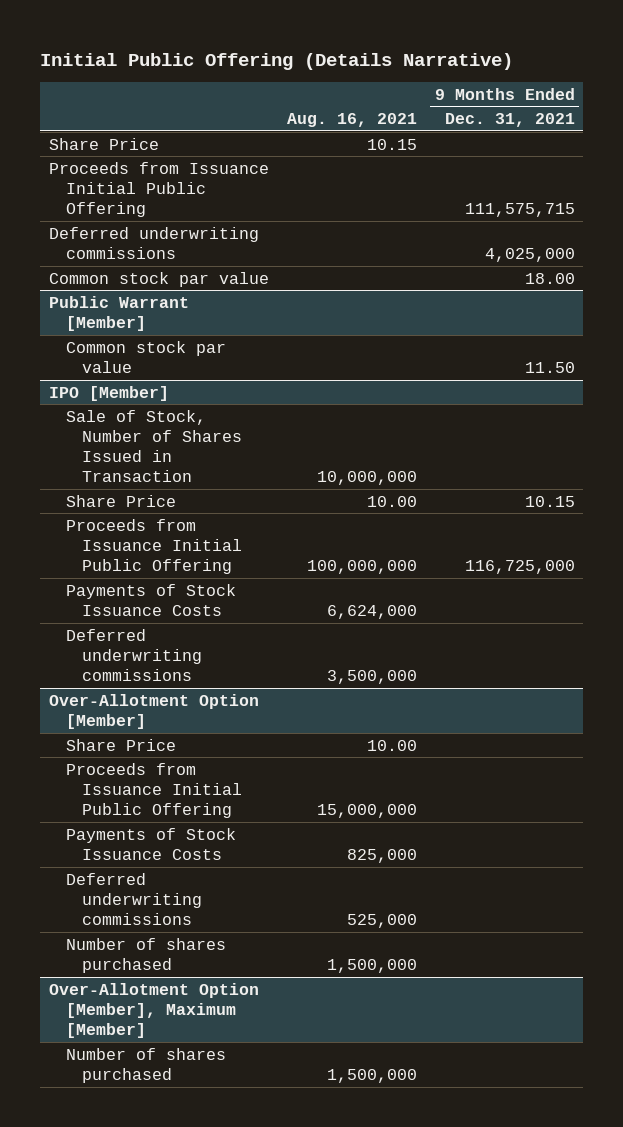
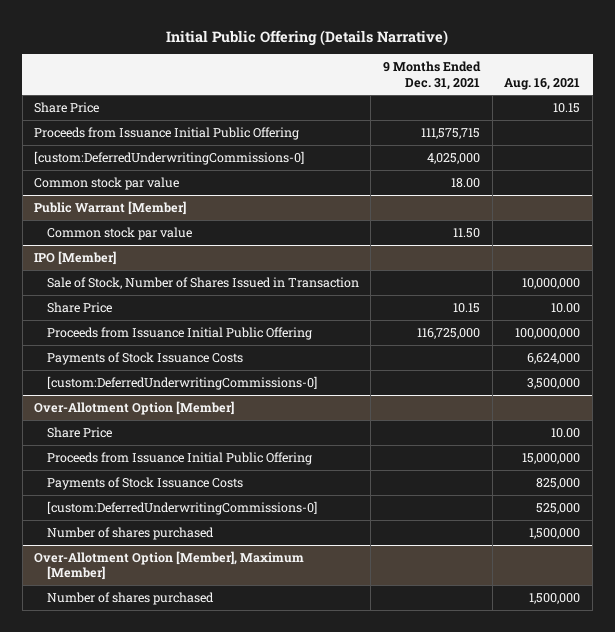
[48,226,259,259] Deferred underwriting commissions -> [34,150,305,165] [custom:DeferredUnderwritingCommissions-0]
[65,628,203,682] Deferred underwriting commissions -> [46,375,317,390] [custom:DeferredUnderwritingCommissions-0]
[65,872,203,926] Deferred underwriting commissions -> [46,500,317,515] [custom:DeferredUnderwritingCommissions-0]

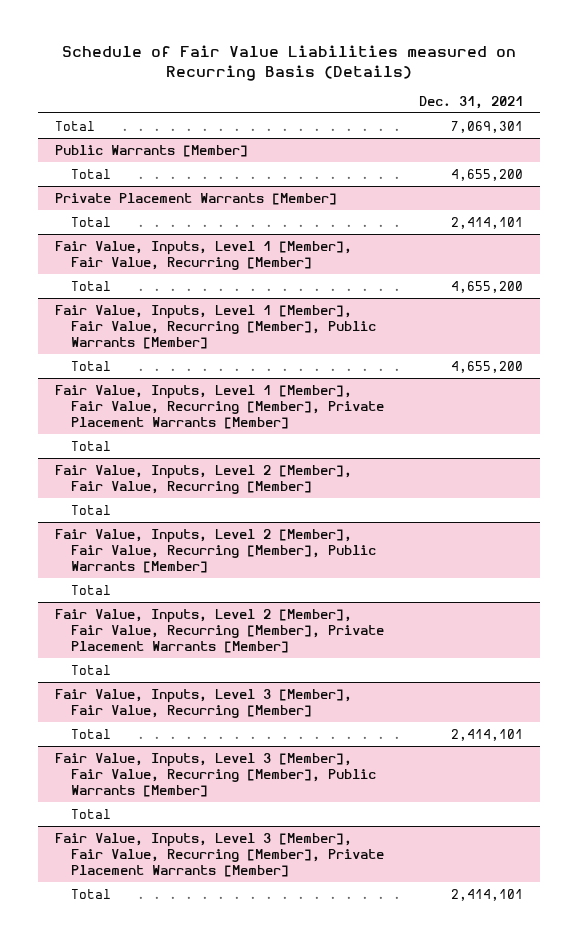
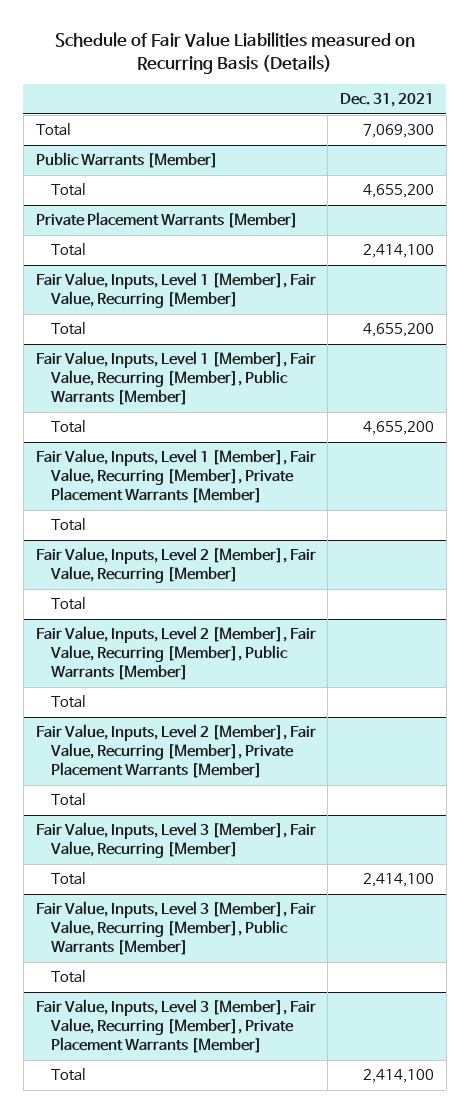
[450,120,523,133] 7,069,301 -> [362,124,434,139] 7,069,300
[450,216,523,229] 2,414,101 -> [362,244,434,259] 2,414,100
[450,728,523,741] 2,414,101 -> [362,873,434,888] 2,414,100
[450,888,523,901] 2,414,101 -> [362,1069,434,1084] 2,414,100

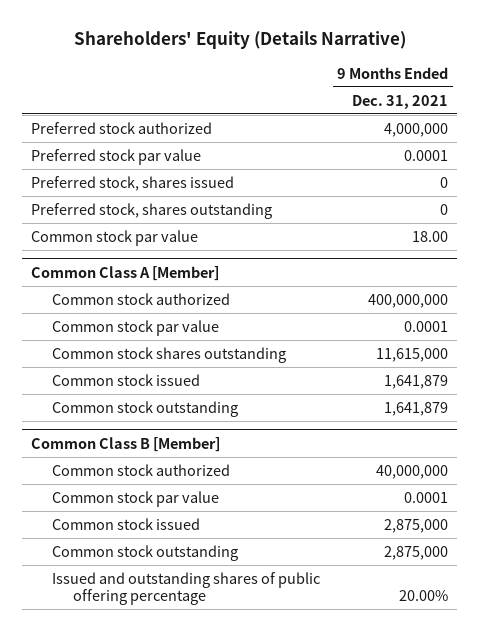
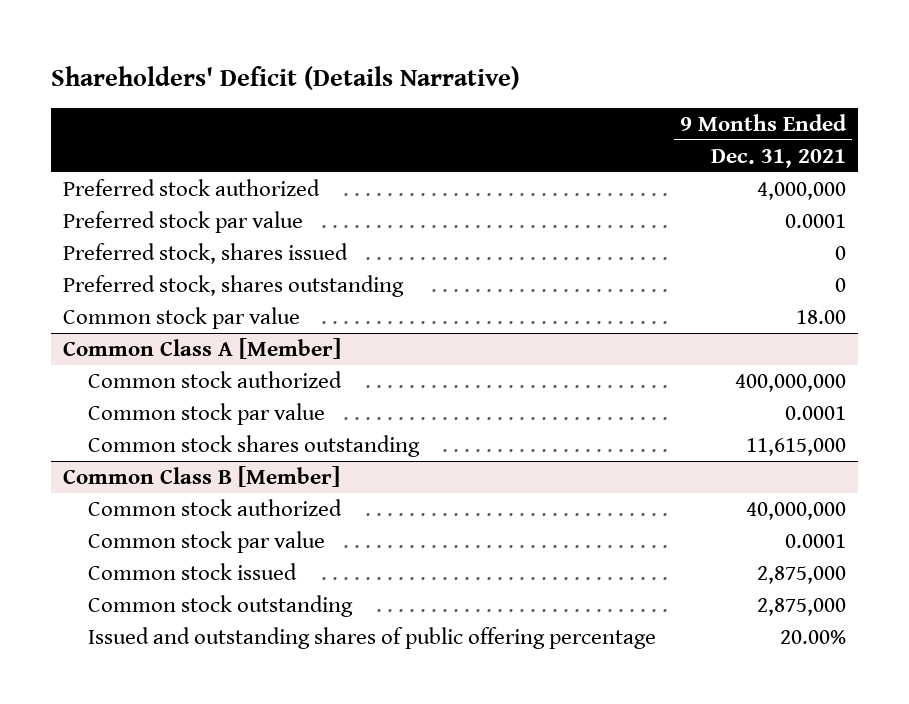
[73,31,406,50] Shareholders' Equity (Details Narrative) -> [51,65,521,90] Shareholders' Deficit (Details Narrative)
[51,373,200,386] Common stock issued -> none
[51,400,238,417] Common stock outstanding -> none

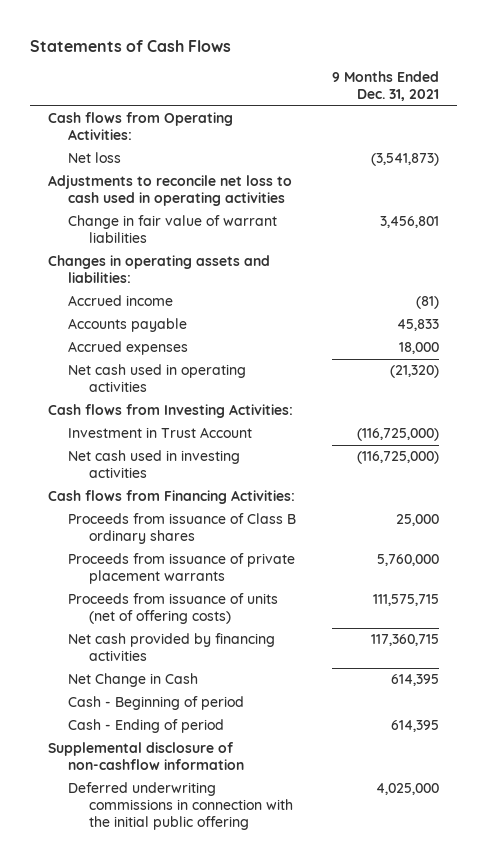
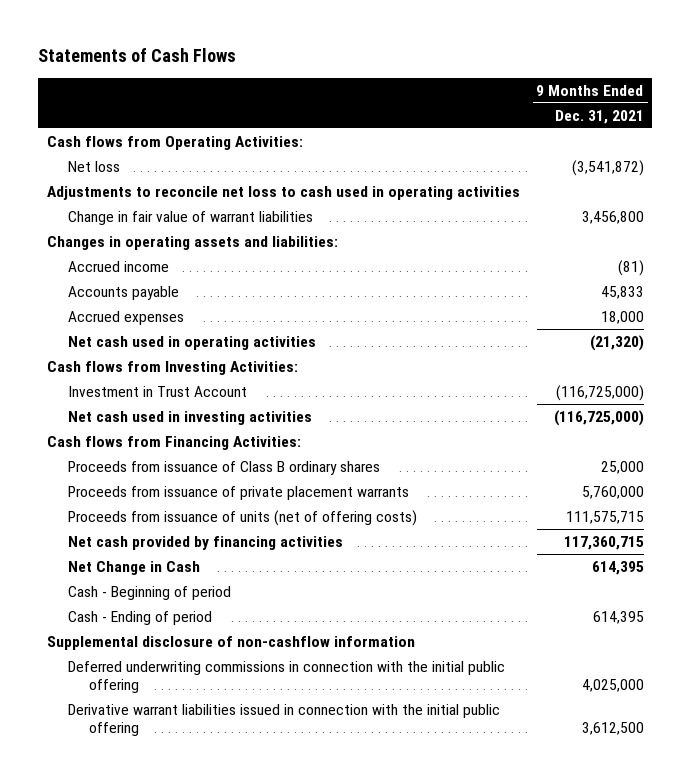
[371,153,440,167] (3,541,873) -> [571,159,644,176] (3,541,872)
[380,216,440,229] 3,456,801 -> [581,210,644,224] 3,456,800
none -> [67,703,500,736] Derivative warrant liabilities issued in connection with the initial public offering

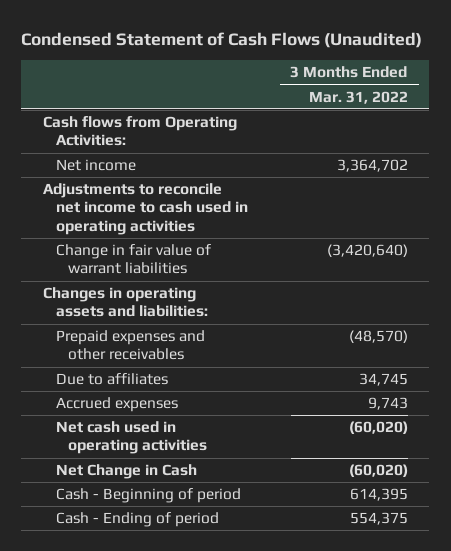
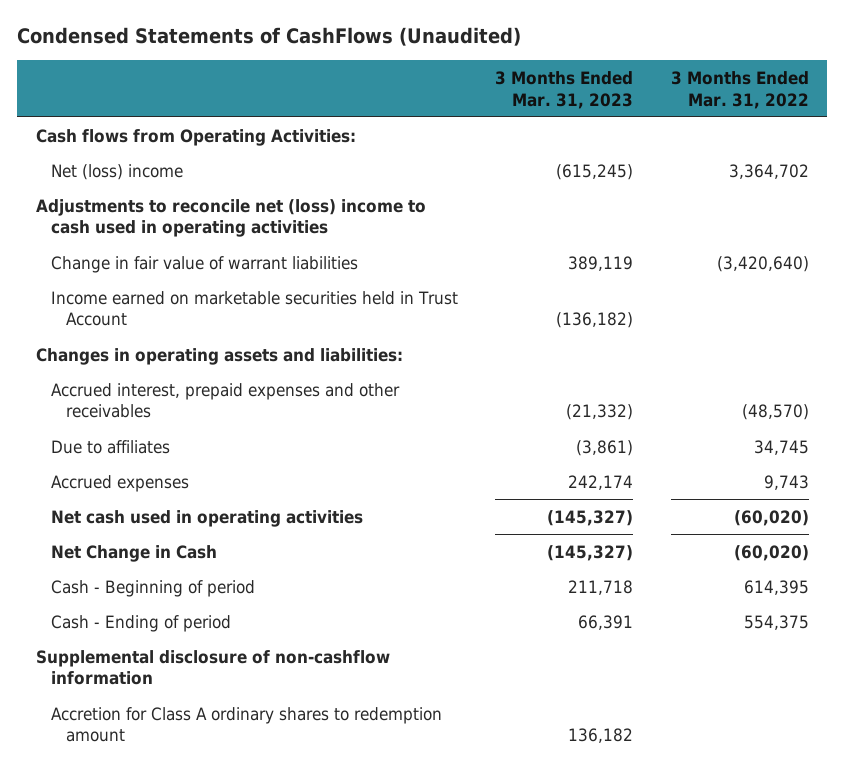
[21,31,423,48] Condensed Statement of Cash Flows (Unaudited) -> [17,27,522,47] Condensed Statements of CashFlows (Unaudited)
none -> [495,71,634,109] 3 Months Ended Mar. 31, 2023
[55,159,136,172] Net income -> [50,163,183,180] Net (loss) income
[42,183,248,235] Adjustments to reconcile net income to cash used in operating activities -> [35,198,426,238] Adjustments to reconcile net (loss) income to cash used in operating activities
none -> [50,290,458,327] Income earned on marketable securities held in Trust Account
[55,330,205,361] Prepaid expenses and other receivables -> [50,382,400,419] Accrued interest, prepaid expenses and other receivables
none -> [35,649,390,686] Supplemental disclosure of non-cashflow information
none -> [50,706,442,743] Accretion for Class A ordinary shares to redemption amount

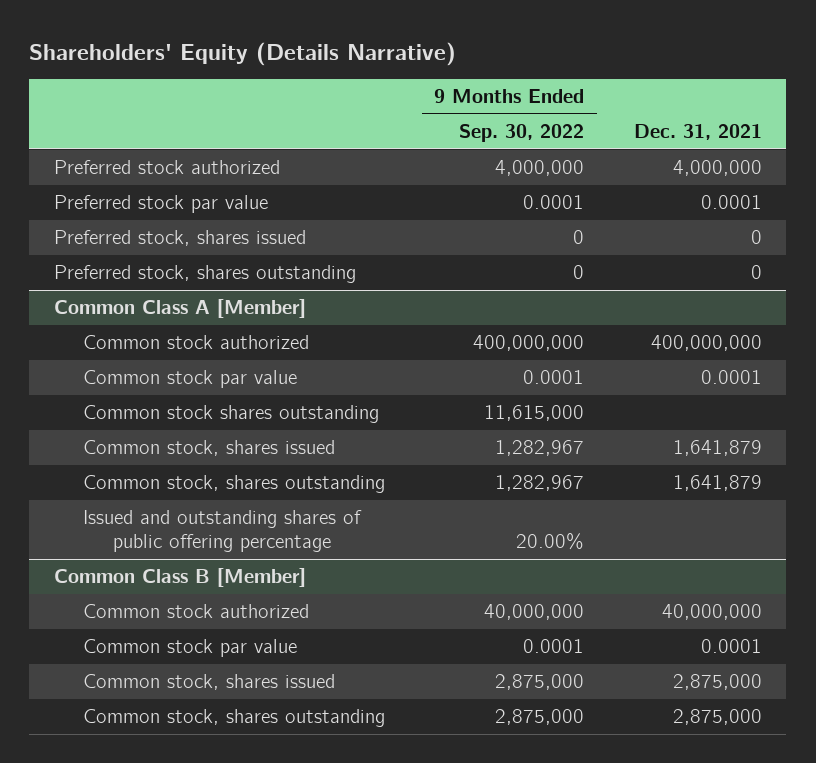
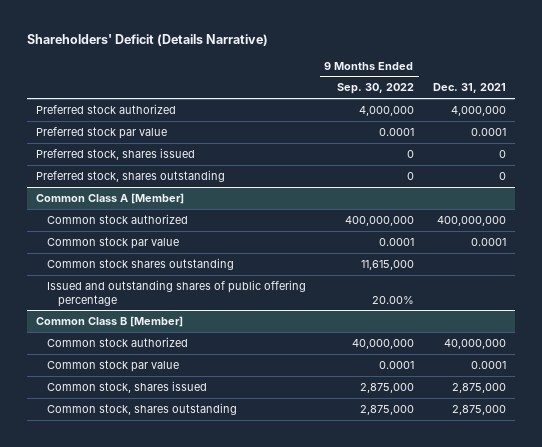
[29,41,457,66] Shareholders' Equity (Details Narrative) -> [26,33,268,46] Shareholders' Deficit (Details Narrative)
[83,440,336,457] Common stock, shares issued -> none
[83,475,386,494] Common stock, shares outstanding -> none

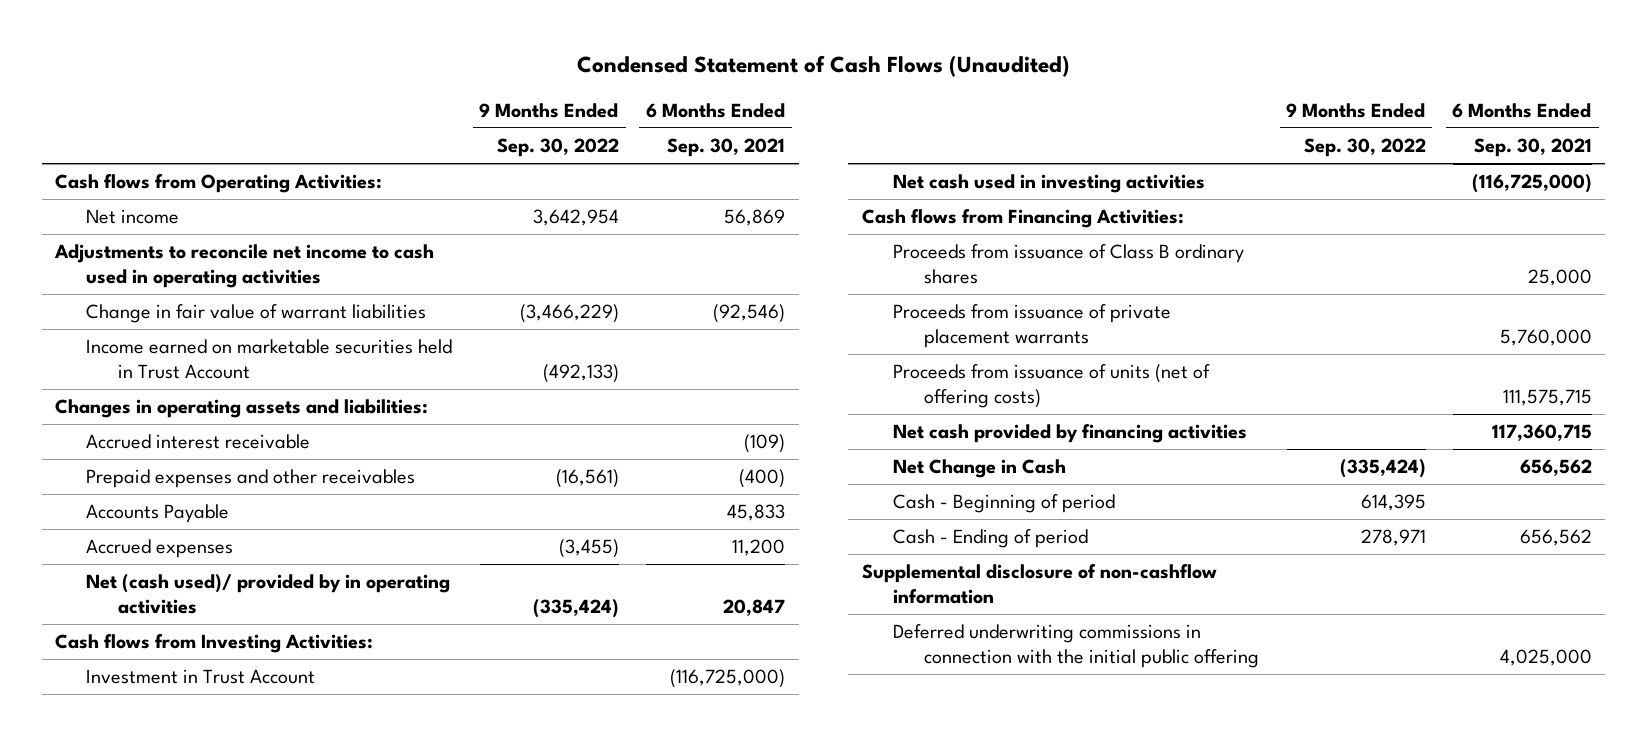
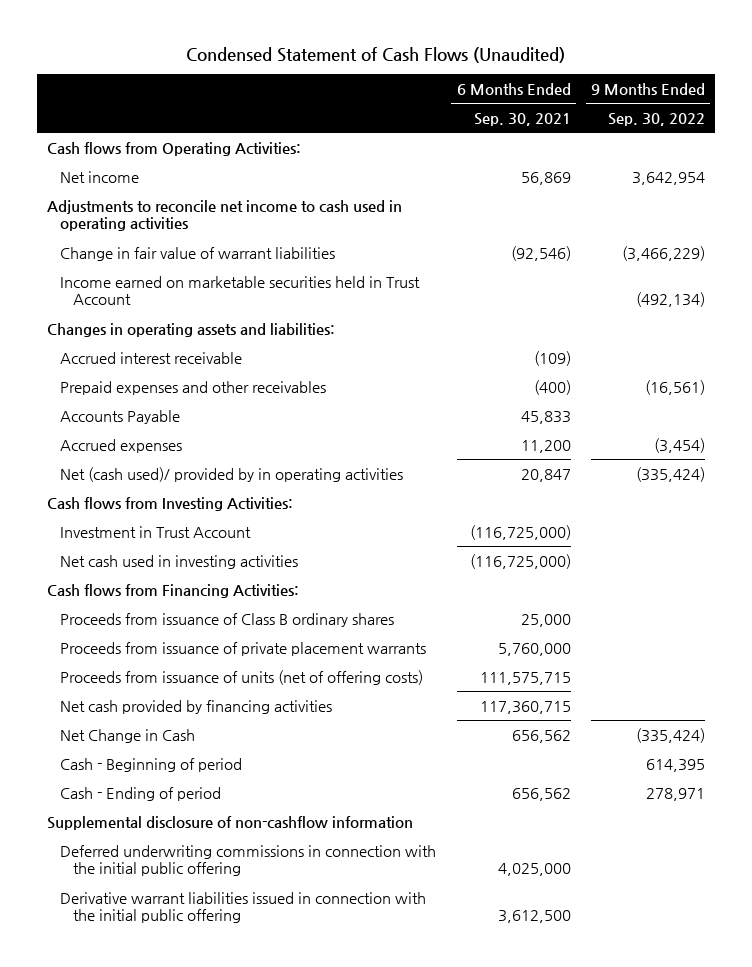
[542,363,619,383] (492,133) -> [635,292,705,308] (492,134)
[558,539,619,559] (3,455) -> [653,437,705,453] (3,454)
none -> [60,891,427,924] Derivative warrant liabilities issued in connection with the initial public offering

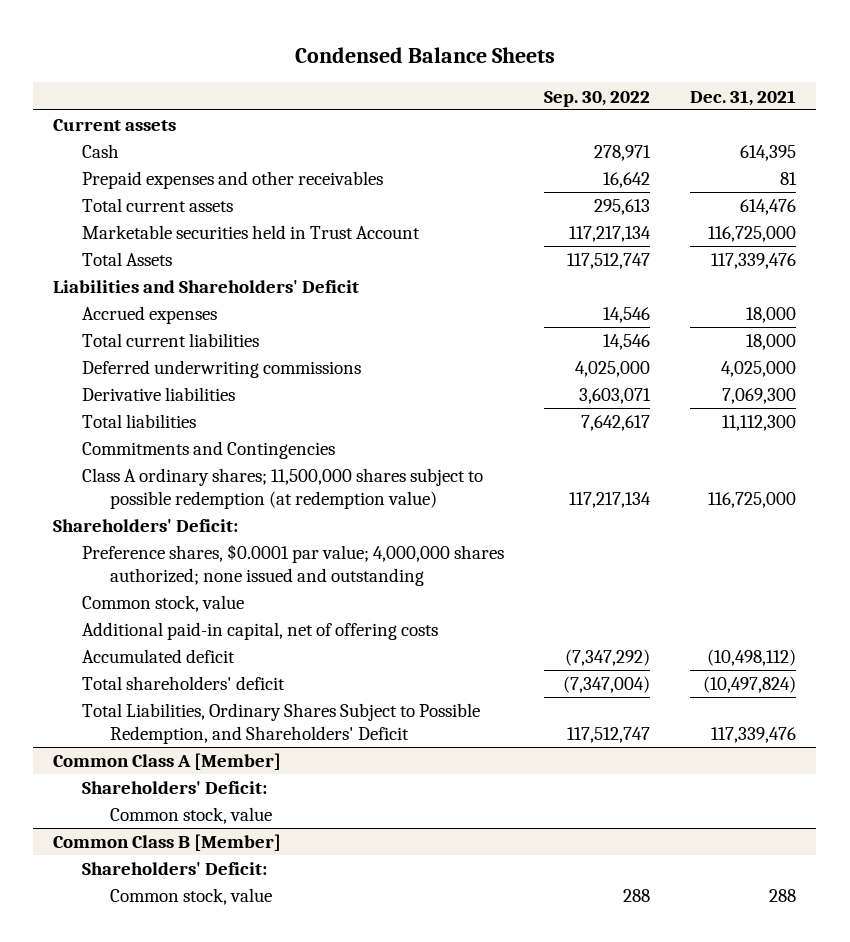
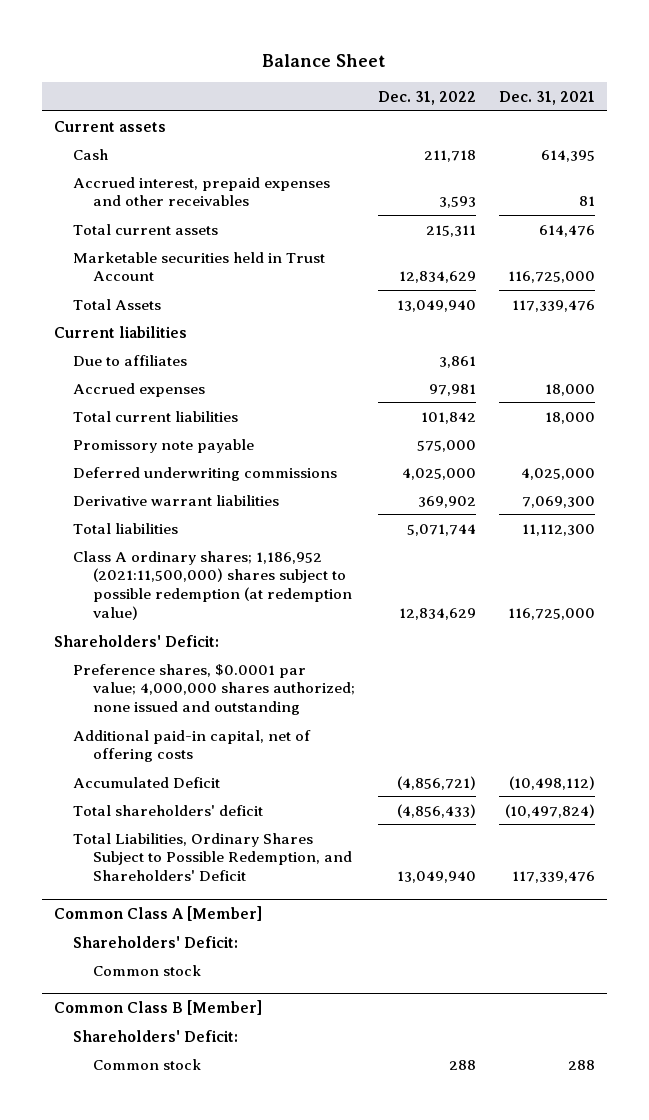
[294,47,555,64] Condensed Balance Sheets -> [262,53,387,67] Balance Sheet
[543,90,650,107] Sep. 30, 2022 -> none
none -> [377,90,476,105] Dec. 31, 2022
[81,171,383,190] Prepaid expenses and other receivables -> [73,176,331,207] Accrued interest, prepaid expenses and other receivables
[53,280,360,294] Liabilities and Shareholders' Deficit -> none
none -> [54,325,188,338] Current liabilities
none -> [73,354,188,366] Due to affiliates
none -> [73,438,255,453] Promissory note payable
[81,387,235,402] Derivative liabilities -> [73,494,280,506] Derivative warrant liabilities
[81,441,335,460] Commitments and Contingencies -> none
[81,468,483,509] Class A ordinary shares; 11,500,000 shares subject to possible redemption (at redemption value) -> [73,550,352,621] Class A ordinary shares; 1,186,952 (2021:11,500,000) shares subject to possible redemption (at redemption value)
[81,595,244,613] Common stock, value -> none
[81,649,235,664] Accumulated deficit -> [73,776,221,788] Accumulated Deficit
[109,807,272,825] Common stock, value -> [92,964,201,976] Common stock
[109,888,272,906] Common stock, value -> [92,1058,201,1070] Common stock

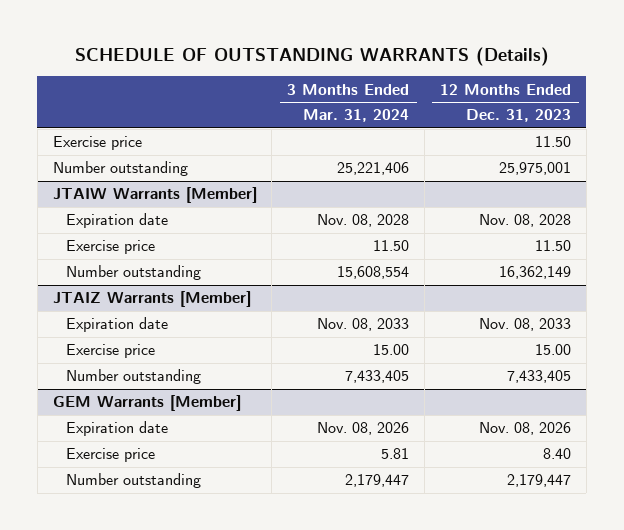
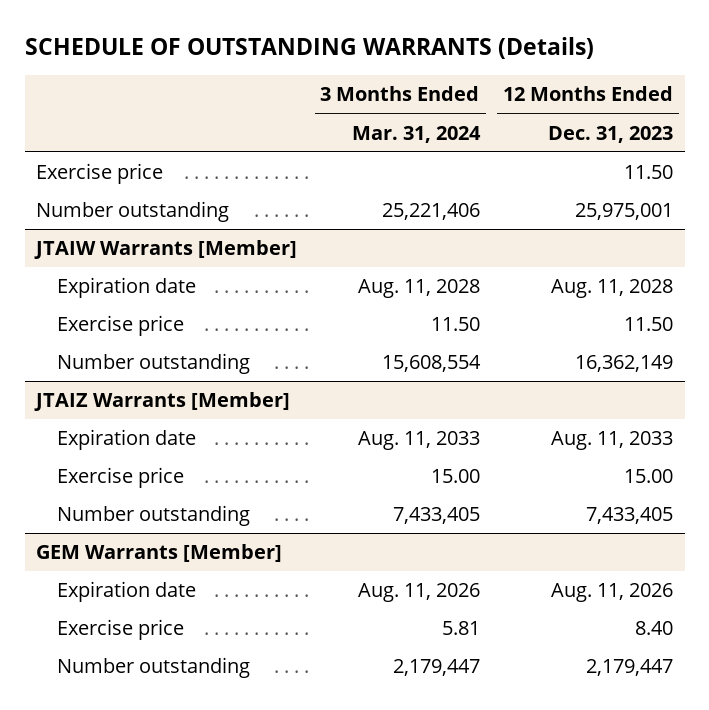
[317,214,410,228] Nov. 08, 2028 -> [357,279,480,299] Aug. 11, 2028
[479,214,572,228] Nov. 08, 2028 -> [550,279,673,299] Aug. 11, 2028
[317,318,410,332] Nov. 08, 2033 -> [357,431,480,451] Aug. 11, 2033
[479,318,572,332] Nov. 08, 2033 -> [550,431,673,451] Aug. 11, 2033
[317,422,410,436] Nov. 08, 2026 -> [357,583,480,603] Aug. 11, 2026
[479,422,572,436] Nov. 08, 2026 -> [550,583,673,603] Aug. 11, 2026

